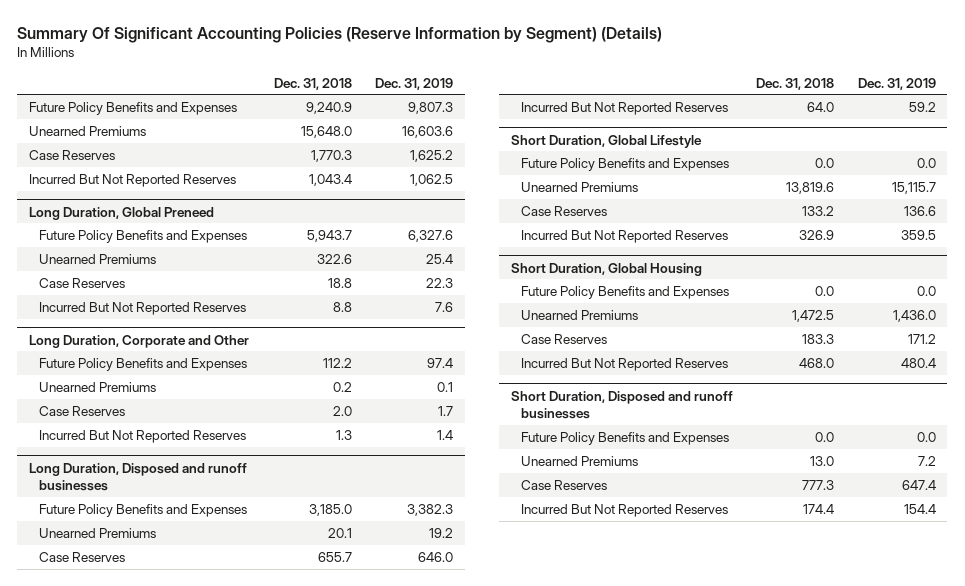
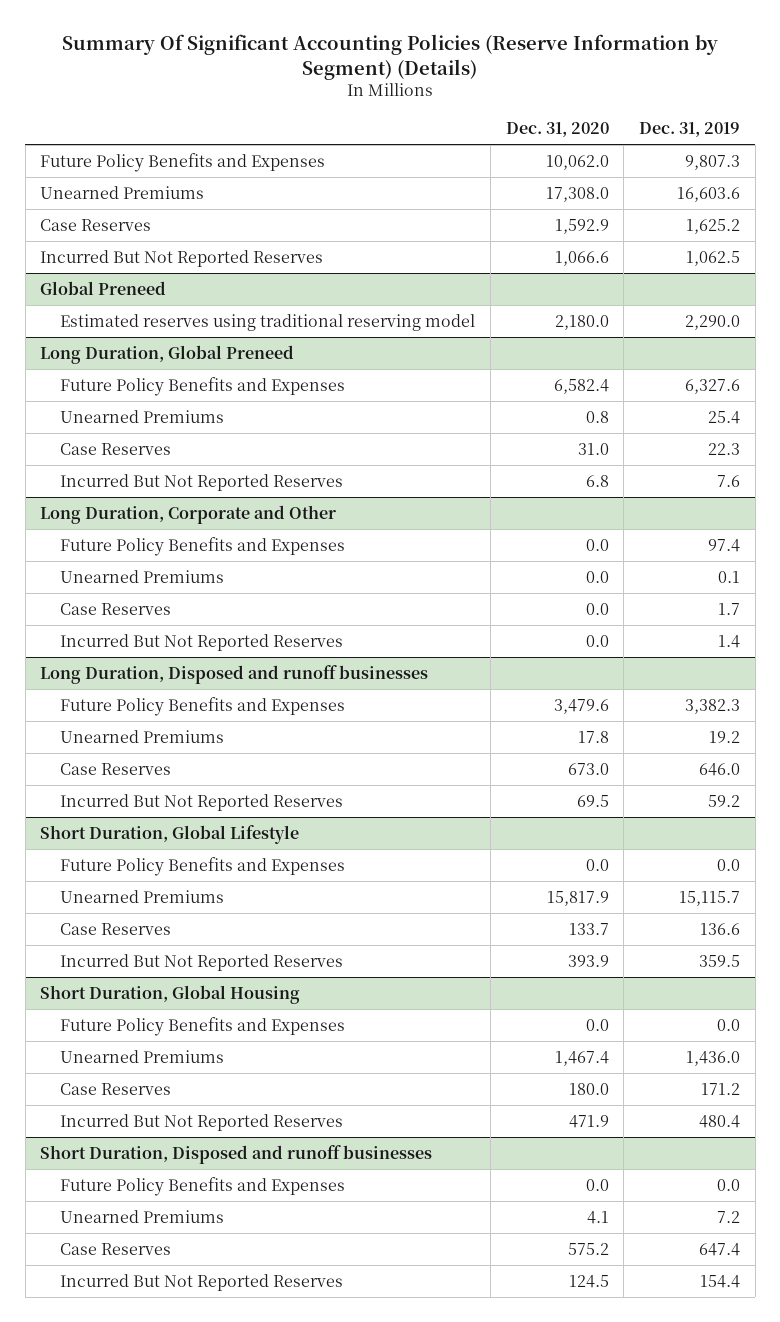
[274,77,353,90] Dec. 31, 2018 -> none
none -> [505,122,609,138] Dec. 31, 2020
none -> [40,280,167,295] Global Preneed
none -> [60,313,476,331] Estimated reserves using traditional reserving model

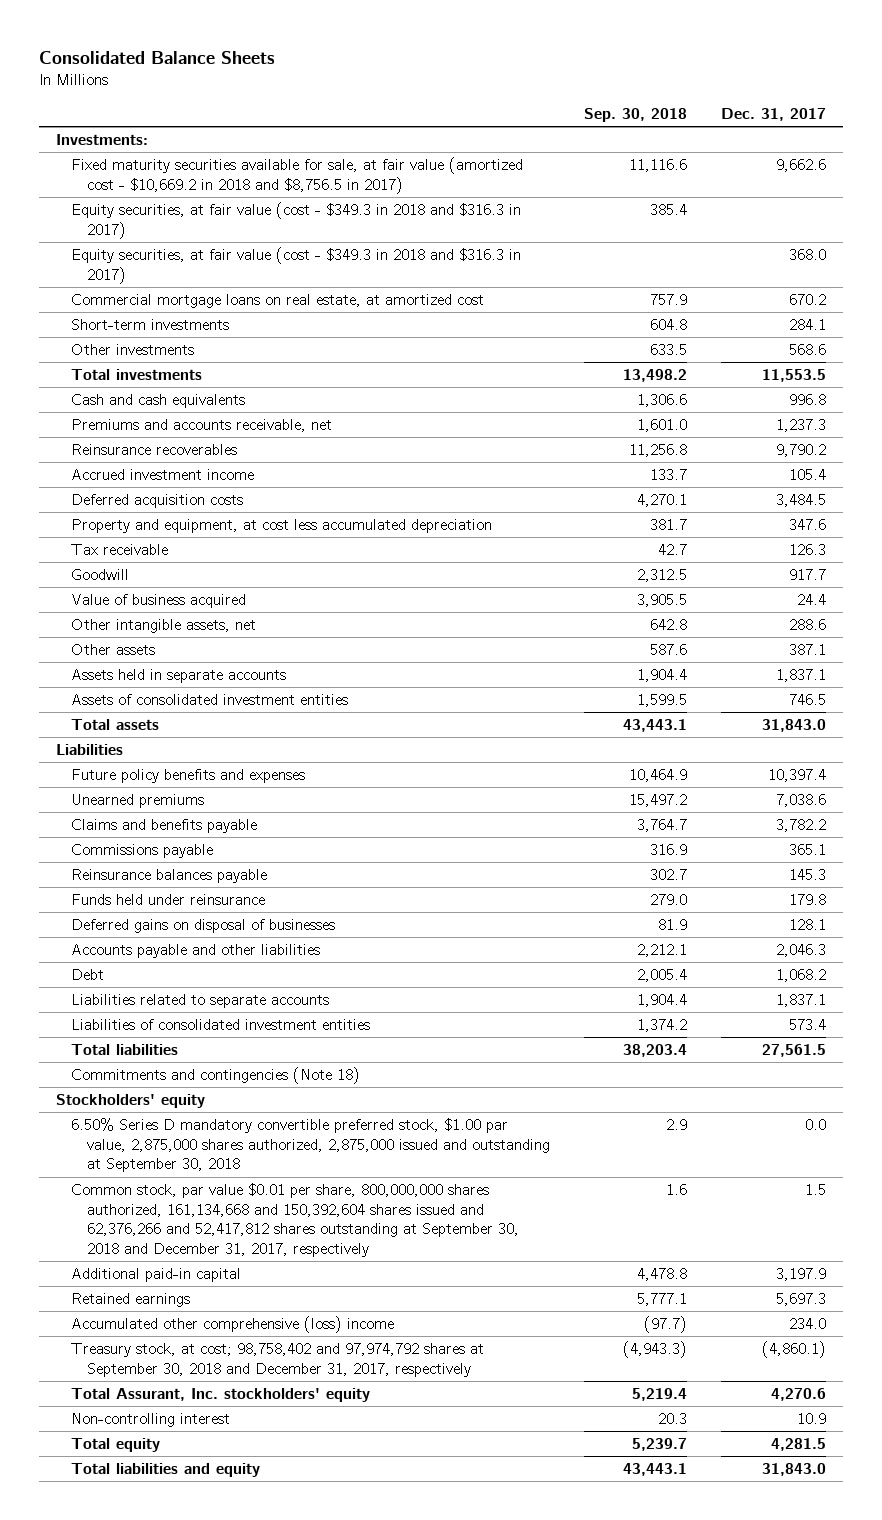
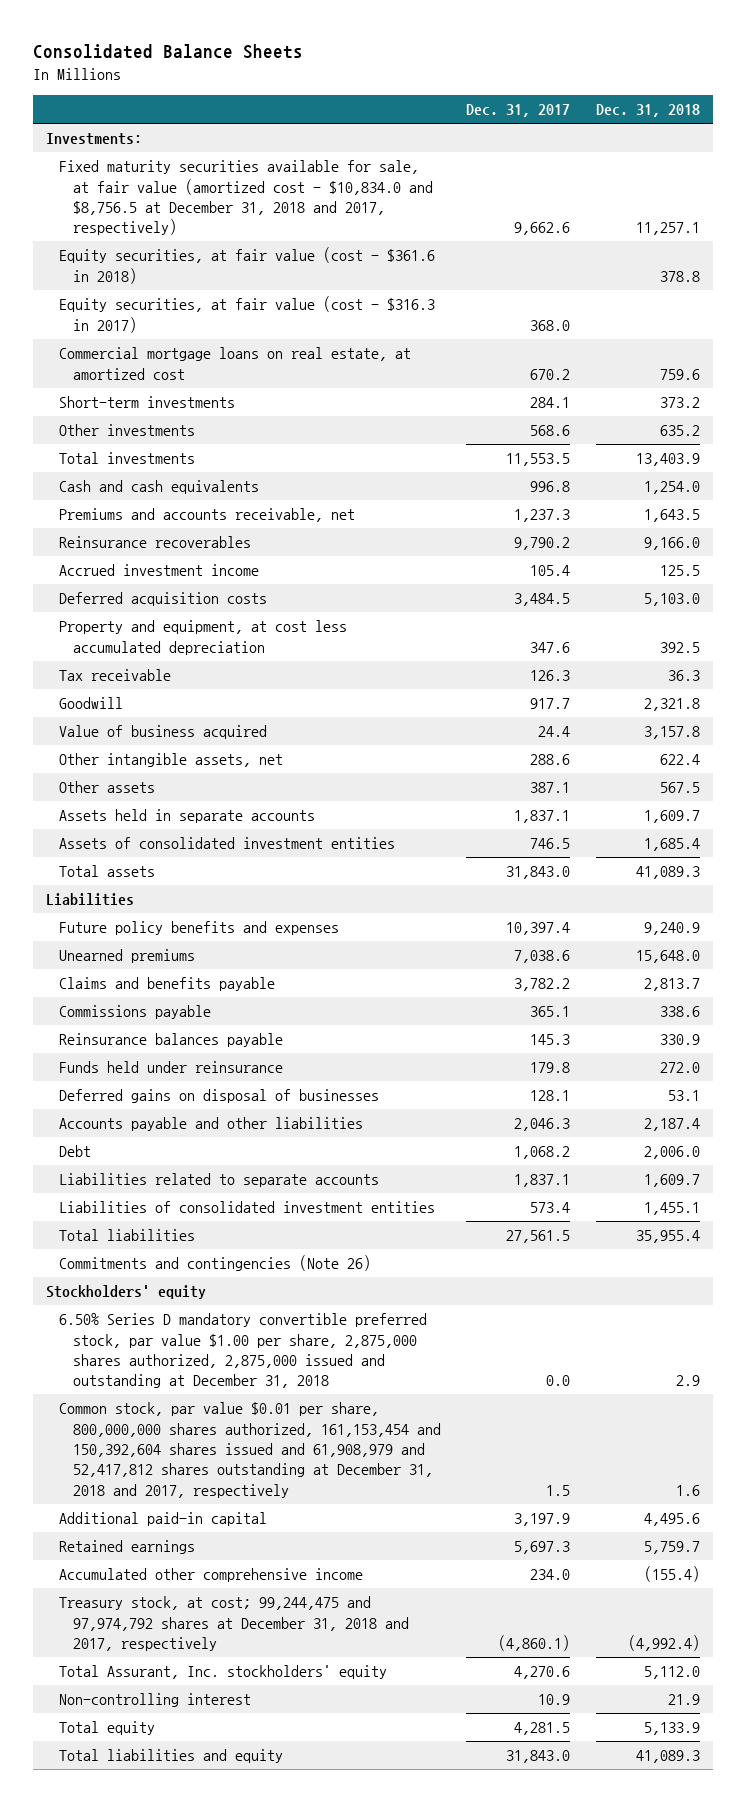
[583,107,687,122] Sep. 30, 2018 -> none
none -> [596,104,701,118] Dec. 31, 2018
[71,157,524,194] Fixed maturity securities available for sale, at fair value (amortized cost - $10,669.2 in 2018 and $8,756.5 in 2017) -> [59,160,433,236] Fixed maturity securities available for sale, at fair value (amortized cost - $10,834.0 and $8,756.5 at December 31, 2018 and 2017, respectively)
[71,202,522,239] Equity securities, at fair value (cost - $349.3 in 2018 and $316.3 in 2017) -> [59,247,436,284] Equity securities, at fair value (cost - $361.6 in 2018)
[71,247,522,284] Equity securities, at fair value (cost - $349.3 in 2018 and $316.3 in 2017) -> [59,296,436,333] Equity securities, at fair value (cost - $316.3 in 2017)
[71,1067,361,1085] Commitments and contingencies (Note 18) -> [59,1255,372,1272] Commitments and contingencies (Note 26)
[71,1118,550,1173] 6.50% Series D mandatory convertible preferred stock, $1.00 par value, 2,875,000 shares authorized, 2,875,000 issued and outstanding at September 30, 2018 -> [59,1313,428,1389] 6.50% Series D mandatory convertible preferred stock, par value $1.00 per share, 2,875,000 shares authorized, 2,875,000 issued and outstanding at December 31, 2018
[71,1183,519,1258] Common stock, par value $0.01 per share, 800,000,000 shares authorized, 161,134,668 and 150,392,604 shares issued and 62,376,266 and 52,417,812 shares outstanding at September 30, 2018 and December 31, 2017, respectively -> [59,1402,441,1498] Common stock, par value $0.01 per share, 800,000,000 shares authorized, 161,153,454 and 150,392,604 shares issued and 61,908,979 and 52,417,812 shares outstanding at December 31, 2018 and 2017, respectively
[71,1316,395,1334] Accumulated other comprehensive (loss) income -> [59,1568,364,1583] Accumulated other comprehensive income
[71,1343,485,1377] Treasury stock, at cost; 98,758,402 and 97,974,792 shares at September 30, 2018 and December 31, 2017, respectively -> [59,1596,409,1651] Treasury stock, at cost; 99,244,475 and 97,974,792 shares at December 31, 2018 and 2017, respectively

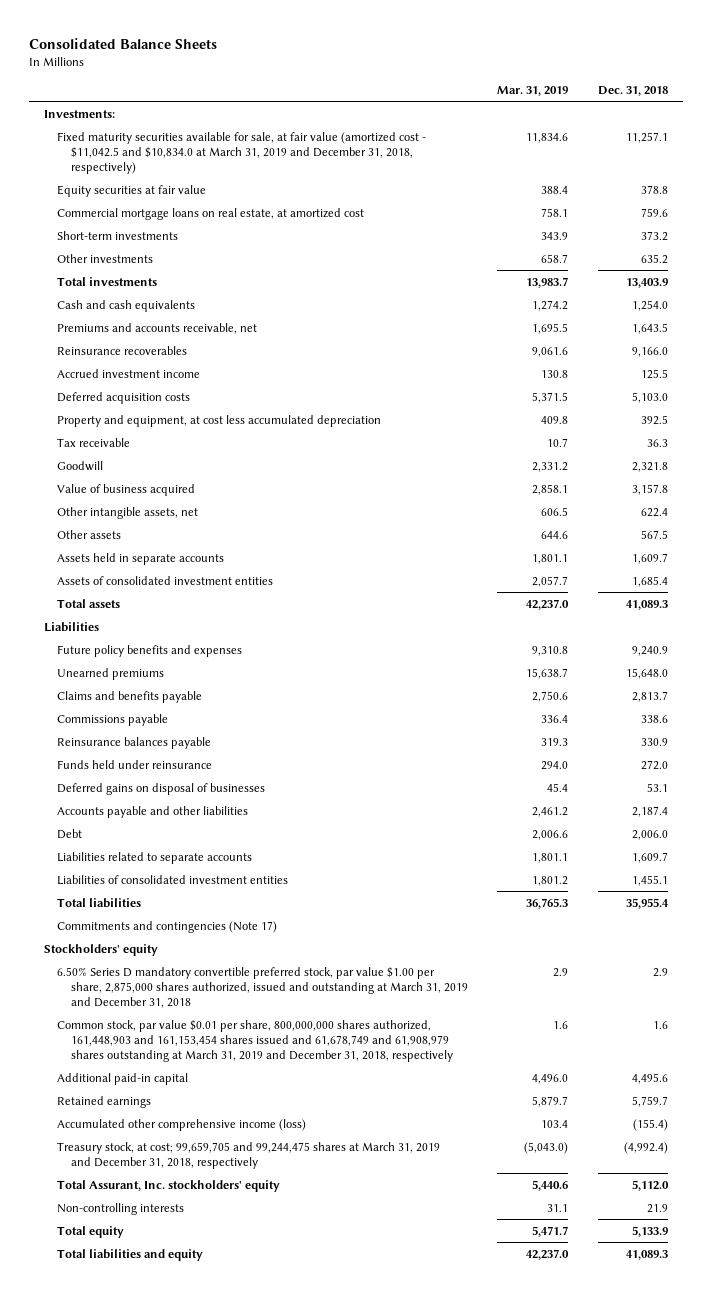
[466,104,571,118] Dec. 31, 2017 -> none
none -> [497,86,569,97] Mar. 31, 2019
[59,296,436,333] Equity securities, at fair value (cost - $316.3 in 2017) -> none
[59,160,433,236] Fixed maturity securities available for sale, at fair value (amortized cost - $10,834.0 and $8,756.5 at December 31, 2018 and 2017, respectively) -> [57,131,427,175] Fixed maturity securities available for sale, at fair value (amortized cost - $11,042.5 and $10,834.0 at March 31, 2019 and December 31, 2018, respectively)
[59,247,436,284] Equity securities, at fair value (cost - $361.6 in 2018) -> [57,184,207,197] Equity securities at fair value
[59,1255,372,1272] Commitments and contingencies (Note 26) -> [57,920,278,933] Commitments and contingencies (Note 17)
[59,1313,428,1389] 6.50% Series D mandatory convertible preferred stock, par value $1.00 per share, 2,875,000 shares authorized, 2,875,000 issued and outstanding at December 31, 2018 -> [57,966,468,1009] 6.50% Series D mandatory convertible preferred stock, par value $1.00 per share, 2,875,000 shares authorized, issued and outstanding at March 31, 2019 and December 31, 2018
[59,1402,441,1498] Common stock, par value $0.01 per share, 800,000,000 shares authorized, 161,153,454 and 150,392,604 shares issued and 61,908,979 and 52,417,812 shares outstanding at December 31, 2018 and 2017, respectively -> [57,1019,453,1063] Common stock, par value $0.01 per share, 800,000,000 shares authorized, 161,448,903 and 161,153,454 shares issued and 61,678,749 and 61,908,979 shares outstanding at March 31, 2019 and December 31, 2018, respectively
[59,1568,364,1583] Accumulated other comprehensive income -> [57,1118,307,1131] Accumulated other comprehensive income (loss)
[59,1596,409,1651] Treasury stock, at cost; 99,244,475 and 97,974,792 shares at December 31, 2018 and 2017, respectively -> [57,1141,441,1169] Treasury stock, at cost; 99,659,705 and 99,244,475 shares at March 31, 2019 and December 31, 2018, respectively
[59,1693,252,1708] Non-controlling interest -> [57,1202,185,1215] Non-controlling interests

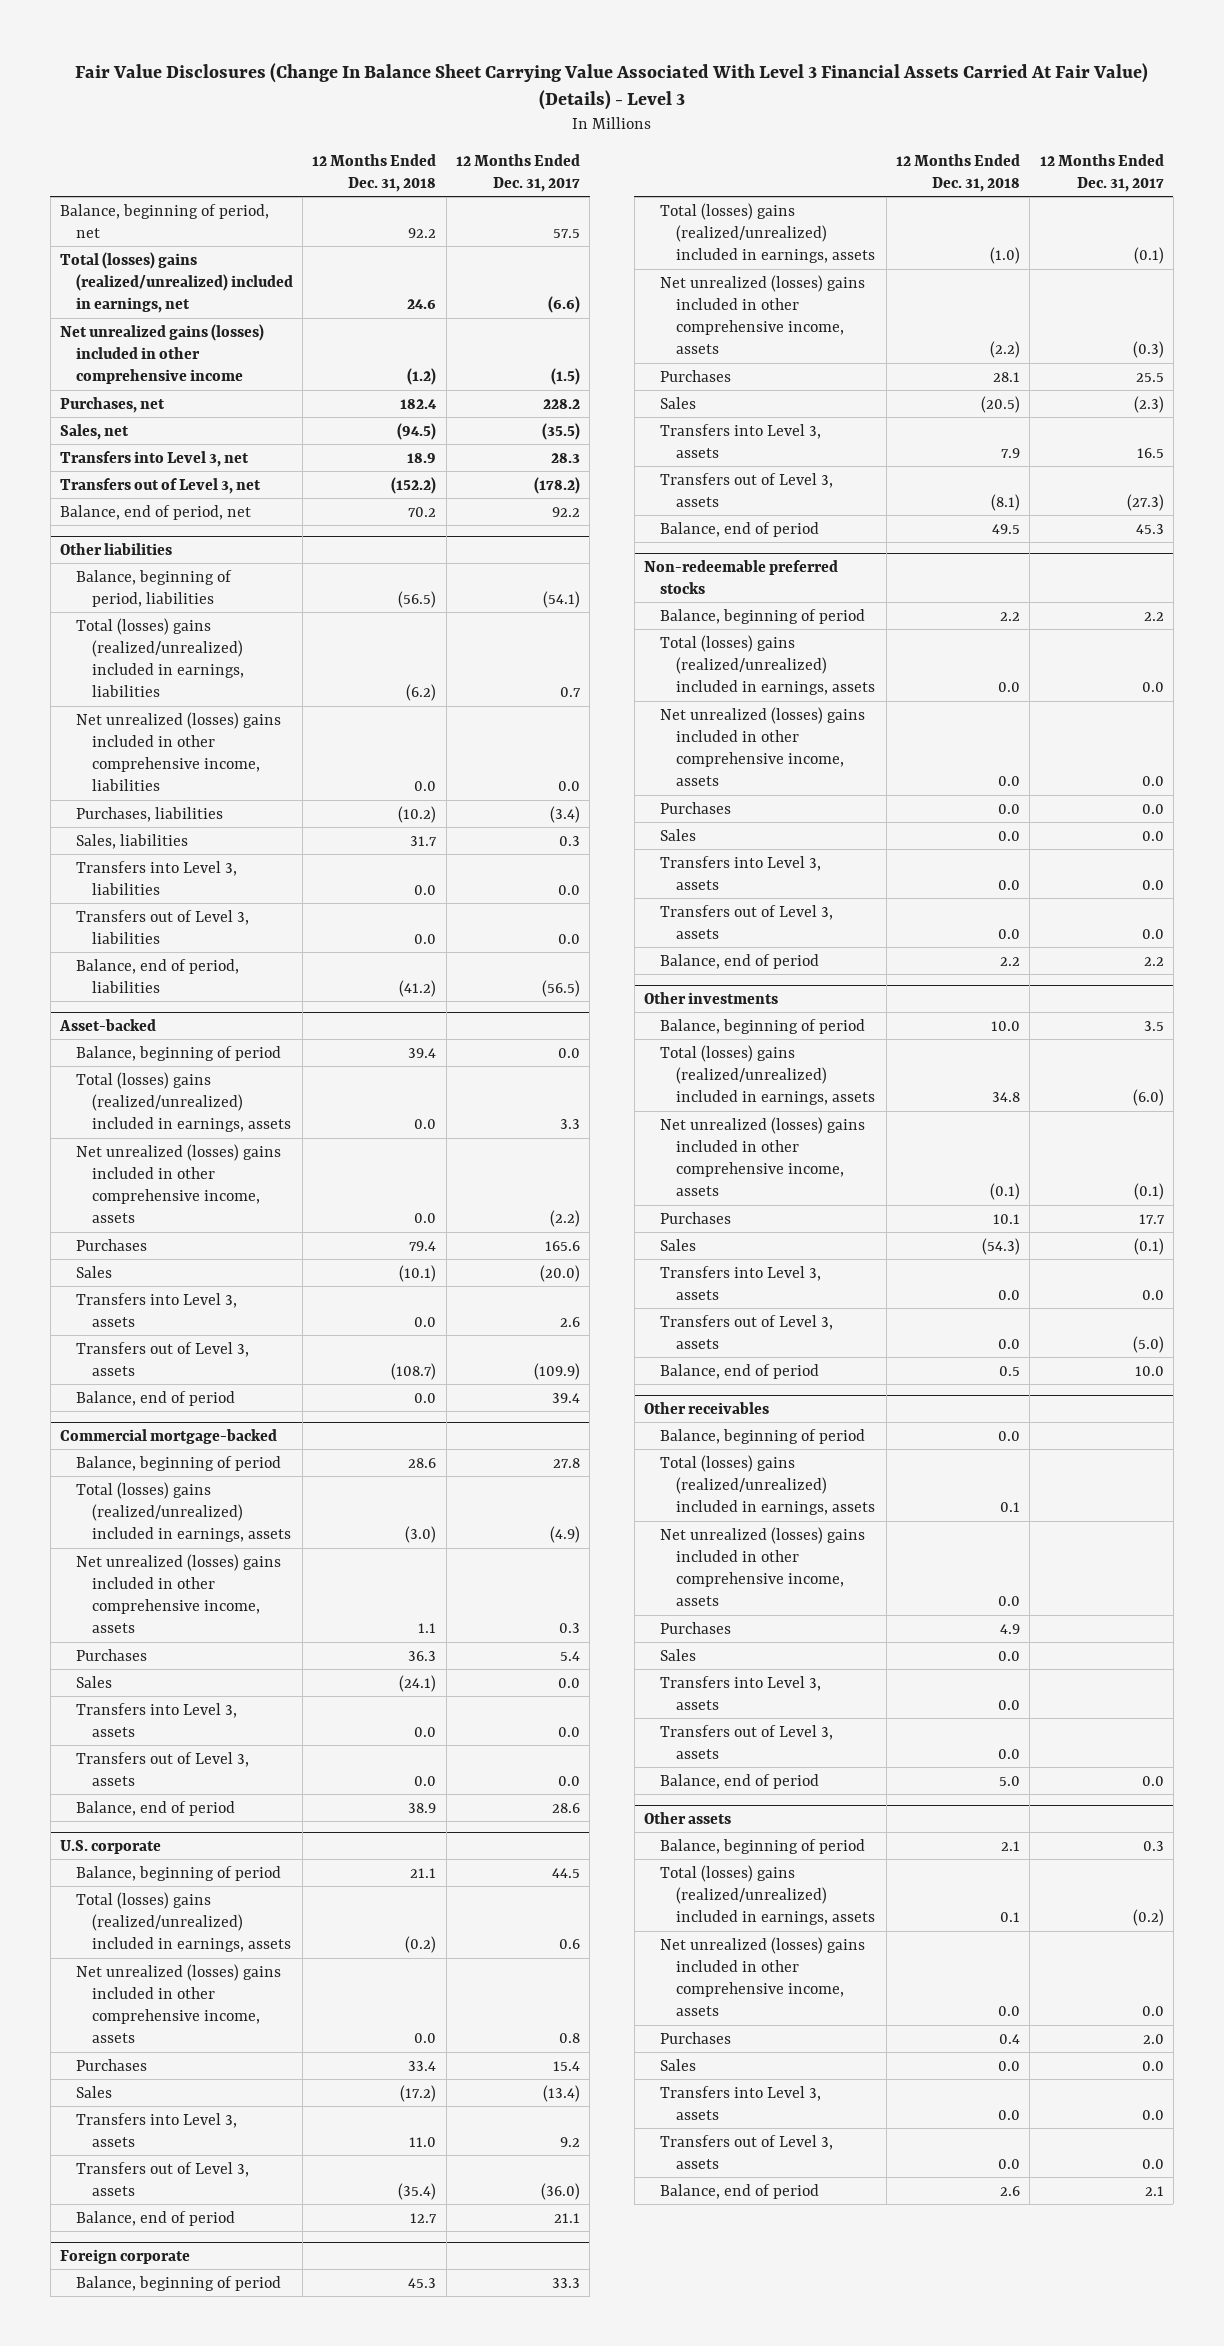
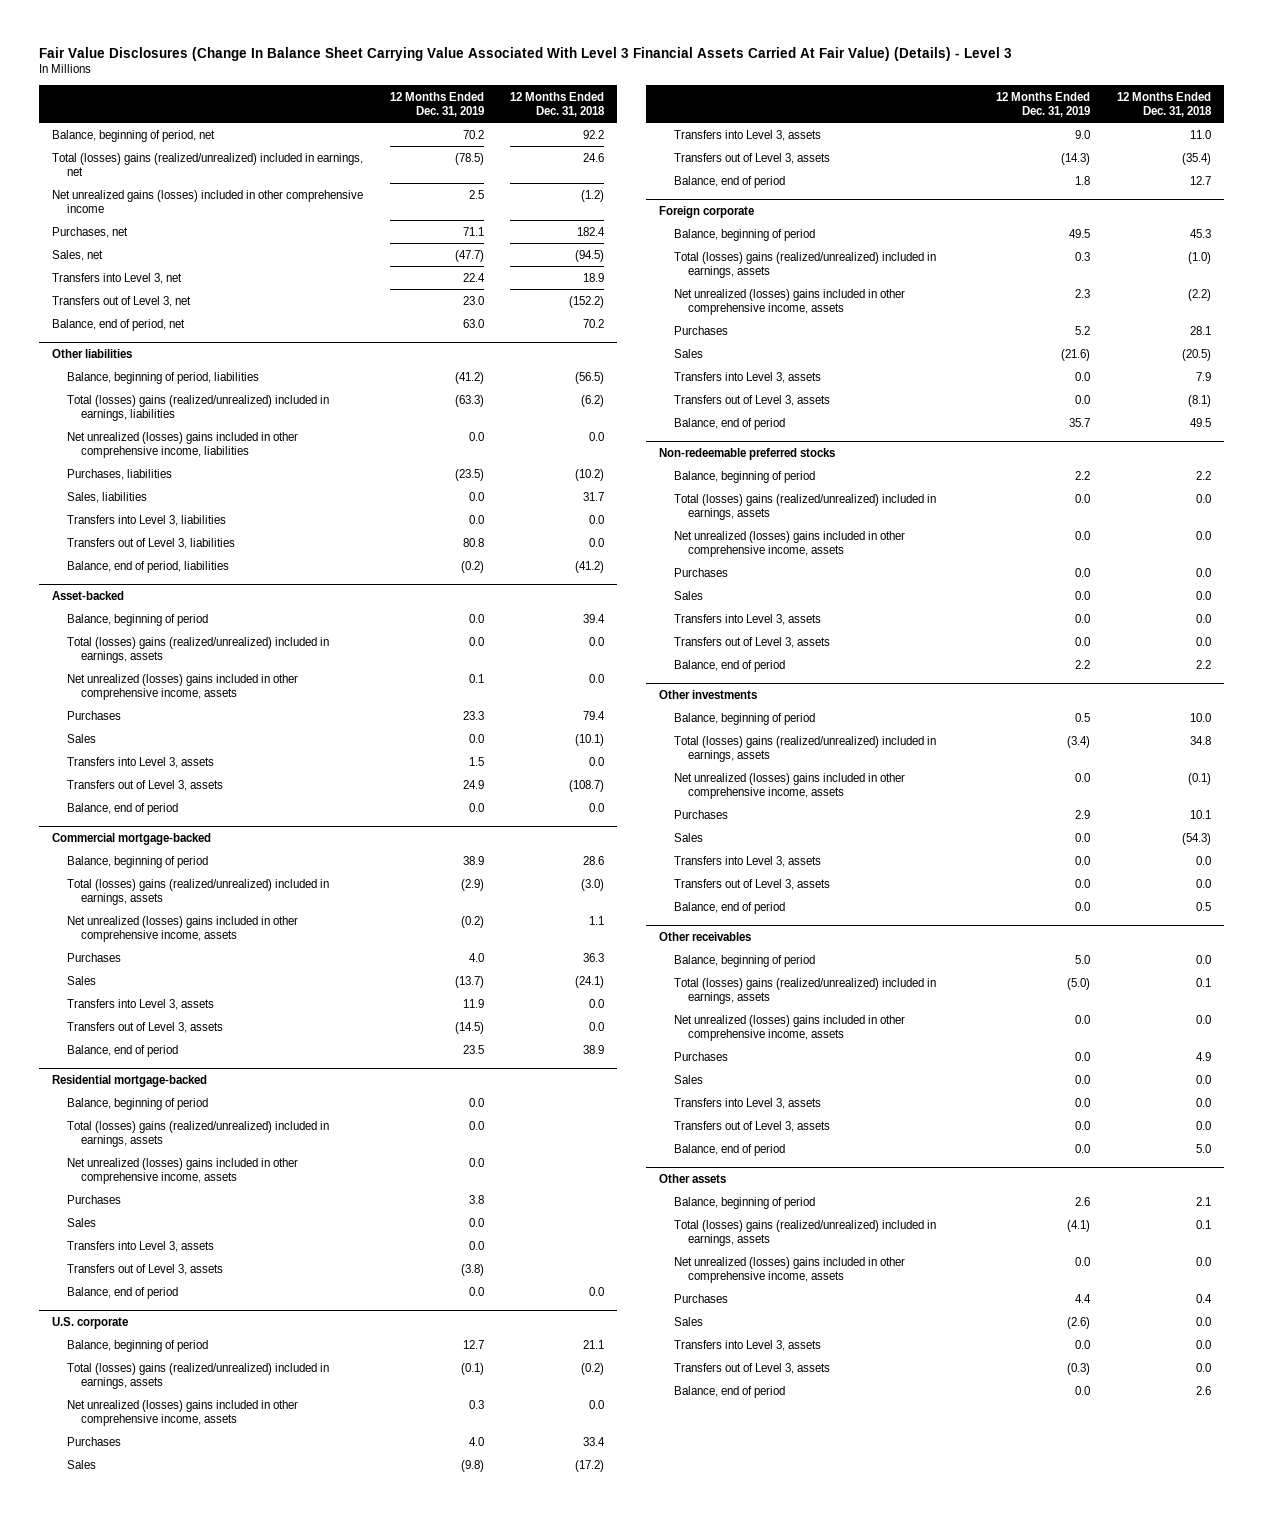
[455,153,580,192] 12 Months Ended Dec. 31, 2017 -> none
none -> [389,91,484,117] 12 Months Ended Dec. 31, 2019
none -> [52,1074,208,1087] Residential mortgage-backed
none -> [66,1097,208,1110] Balance, beginning of period
none -> [66,1120,329,1147] Total (losses) gains (realized/unrealized) included in earnings, assets
none -> [66,1157,298,1184] Net unrealized (losses) gains included in other comprehensive income, assets
none -> [66,1194,121,1204] Purchases
none -> [66,1217,96,1227] Sales
none -> [66,1240,214,1252] Transfers into Level 3, assets
none -> [66,1263,223,1275] Transfers out of Level 3, assets
none -> [66,1286,178,1299] Balance, end of period

